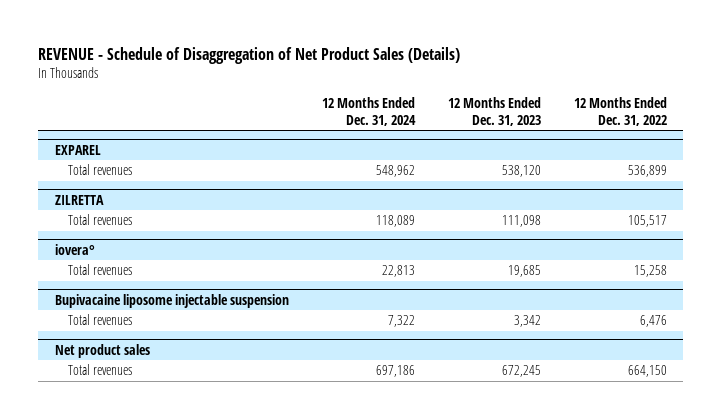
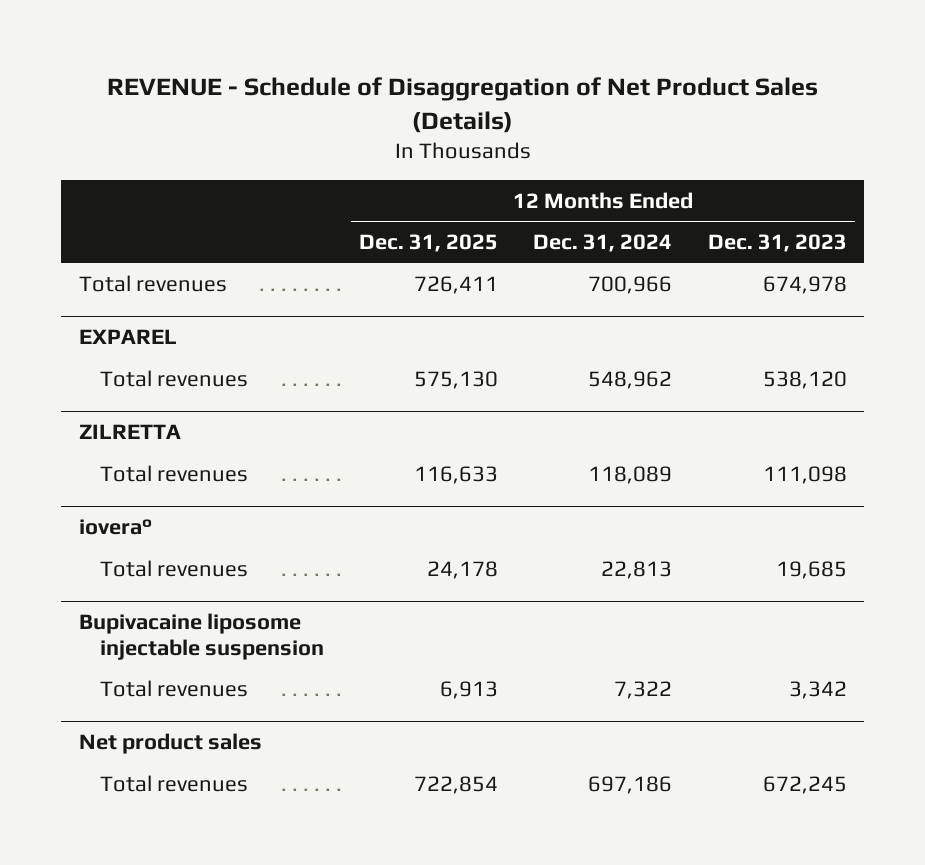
[573,96,667,126] 12 Months Ended Dec. 31, 2022 -> none
none -> [359,233,499,252] Dec. 31, 2025
none -> [78,274,227,292] Total revenues

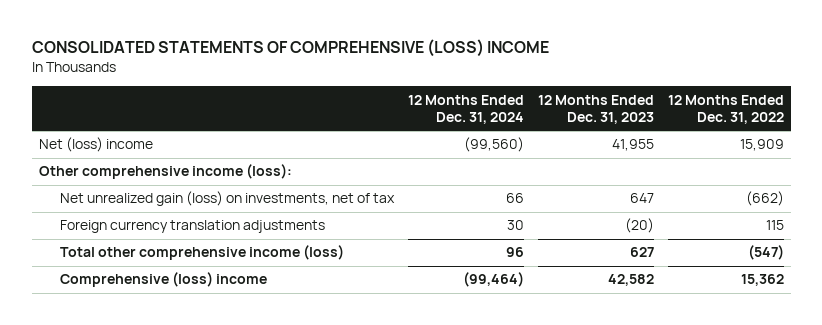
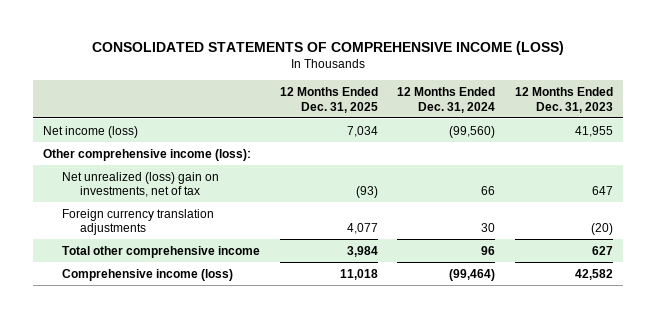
[31,39,549,58] CONSOLIDATED STATEMENTS OF COMPREHENSIVE (LOSS) INCOME -> [92,41,565,56] CONSOLIDATED STATEMENTS OF COMPREHENSIVE INCOME (LOSS)
[667,94,784,125] 12 Months Ended Dec. 31, 2022 -> none
none -> [279,86,378,113] 12 Months Ended Dec. 31, 2025
[38,137,153,153] Net (loss) income -> [43,125,139,138] Net income (loss)
[59,191,395,207] Net unrealized gain (loss) on investments, net of tax -> [61,171,219,198] Net unrealized (loss) gain on investments, net of tax
[59,245,344,261] Total other comprehensive income (loss) -> [61,245,260,258] Total other comprehensive income
[59,272,267,288] Comprehensive (loss) income -> [61,268,233,281] Comprehensive income (loss)

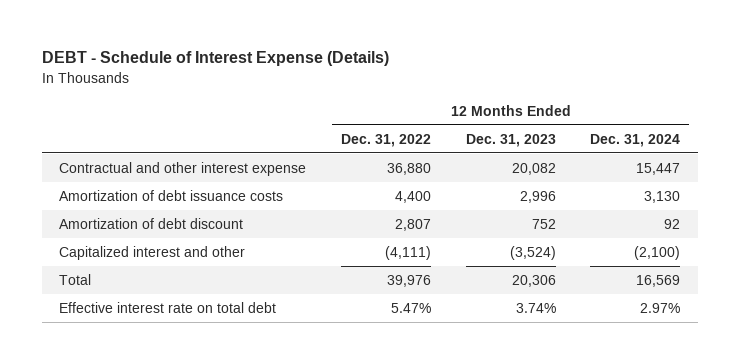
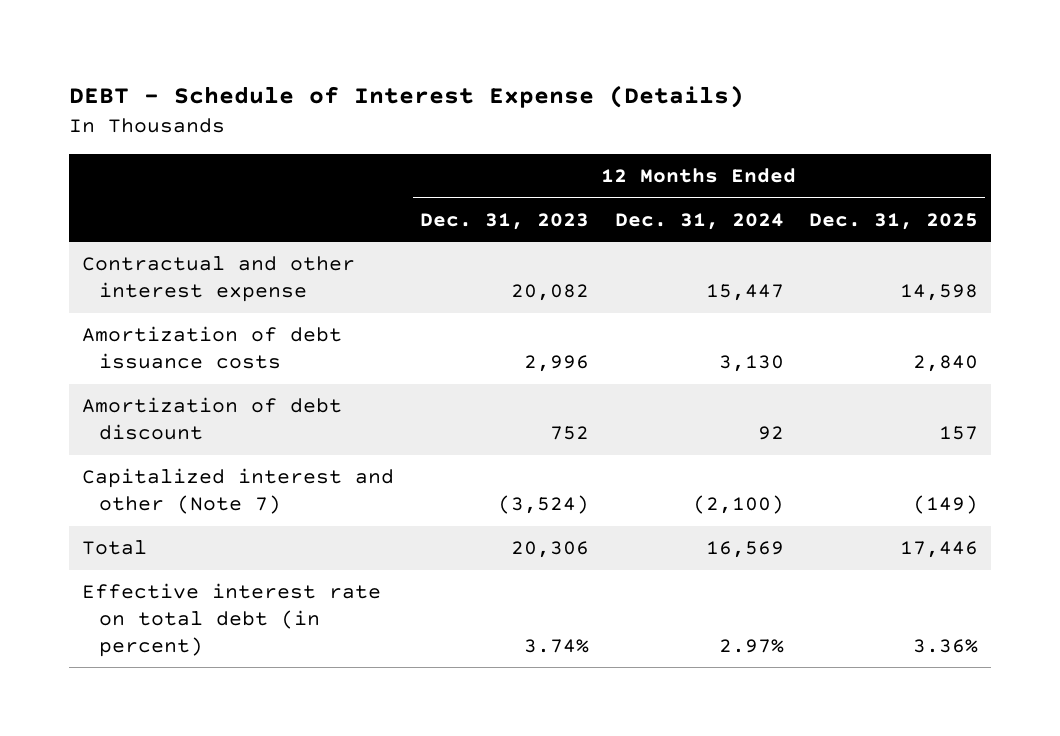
[340,133,431,147] Dec. 31, 2022 -> none
none -> [809,212,979,230] Dec. 31, 2025
[58,245,245,260] Capitalized interest and other -> [82,468,395,515] Capitalized interest and other (Note 7)
[58,301,276,313] Effective interest rate on total debt -> [82,583,382,657] Effective interest rate on total debt (in percent)

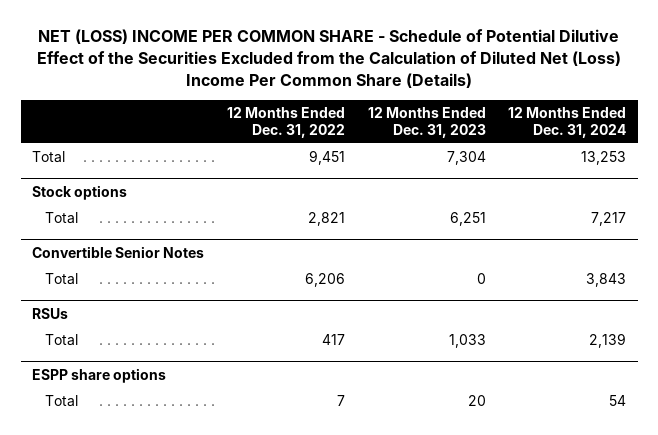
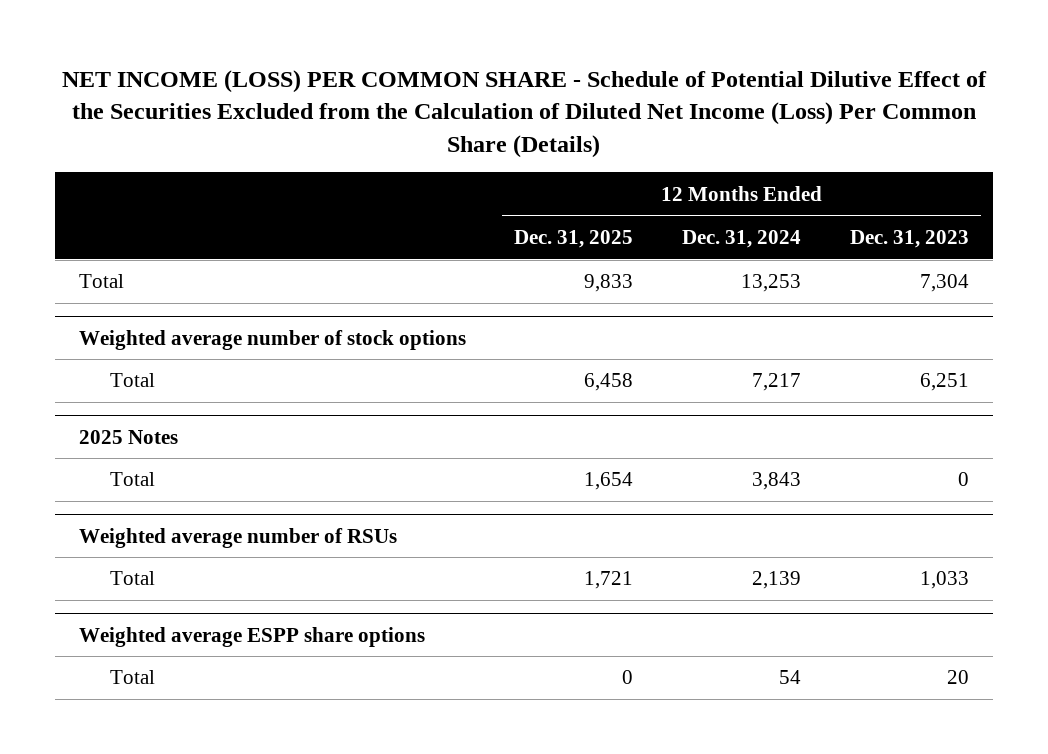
[37,29,622,89] NET (LOSS) INCOME PER COMMON SHARE - Schedule of Potential Dilutive Effect of the Securities Excluded from the Calculation of Diluted Net (Loss) Income Per Common Share (Details) -> [61,69,987,158] NET INCOME (LOSS) PER COMMON SHARE - Schedule of Potential Dilutive Effect of the Securities Excluded from the Calculation of Diluted Net Income (Loss) Per Common Share (Details)
[226,107,345,138] 12 Months Ended Dec. 31, 2022 -> none
none -> [514,229,634,248] Dec. 31, 2025
[32,184,128,200] Stock options -> [78,329,466,350] Weighted average number of stock options
[32,245,205,258] Convertible Senior Notes -> [78,429,178,444] 2025 Notes
[32,307,69,319] RSUs -> [78,527,397,548] Weighted average number of RSUs
[32,367,167,383] ESPP share options -> [78,626,425,647] Weighted average ESPP share options

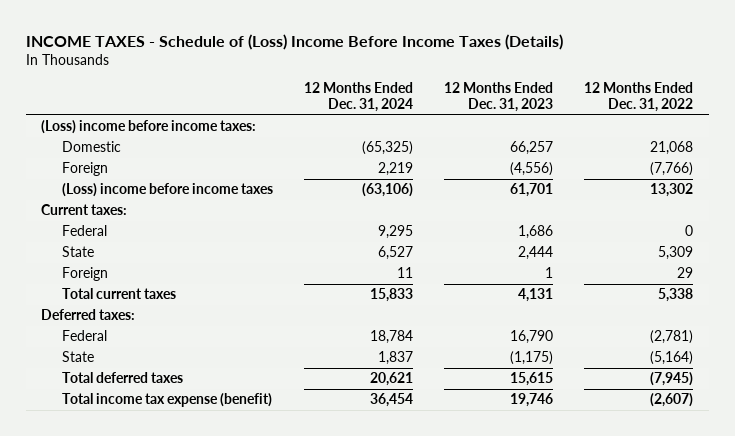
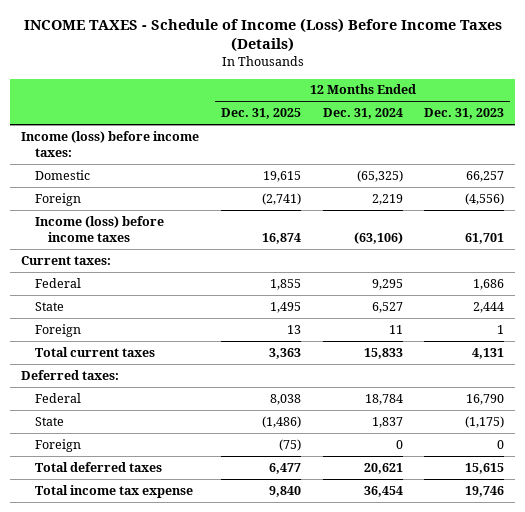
[25,33,563,50] INCOME TAXES - Schedule of (Loss) Income Before Income Taxes (Details) -> [23,17,502,53] INCOME TAXES - Schedule of Income (Loss) Before Income Taxes (Details)
[584,82,694,113] 12 Months Ended Dec. 31, 2022 -> none
none -> [220,108,301,120] Dec. 31, 2025
[41,120,257,135] (Loss) income before income taxes: -> [21,130,200,157] Income (loss) before income taxes:
[62,183,274,198] (Loss) income before income taxes -> [34,215,164,242] Income (loss) before income taxes
none -> [34,438,81,452] Foreign
[62,393,273,408] Total income tax expense (benefit) -> [34,484,193,498] Total income tax expense

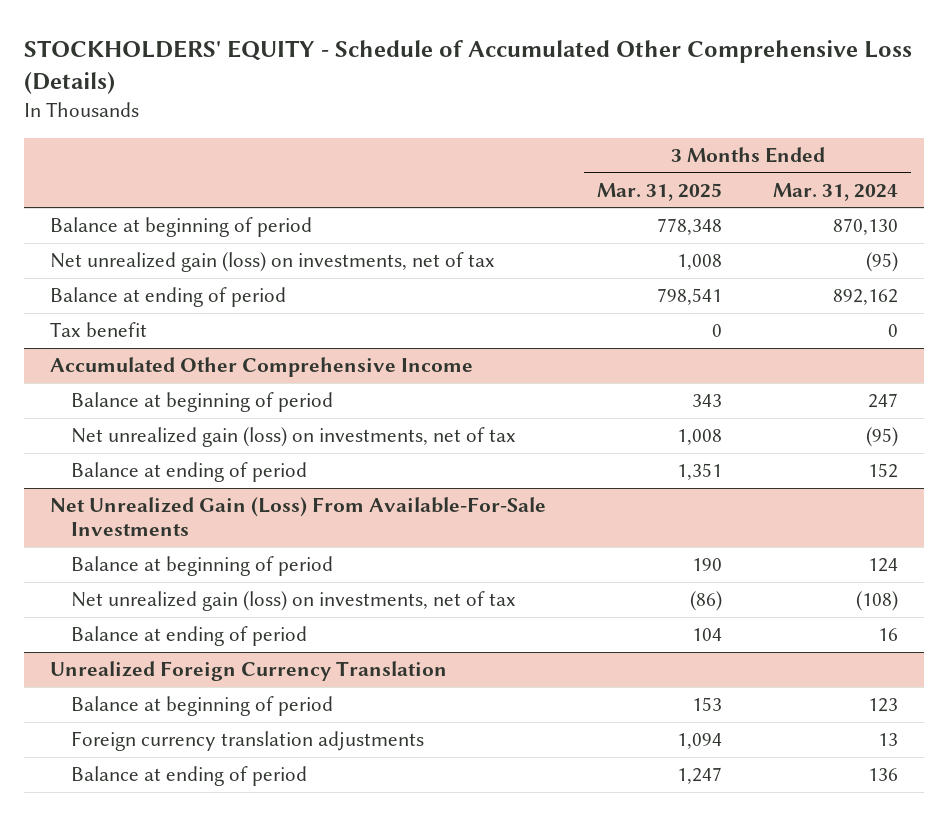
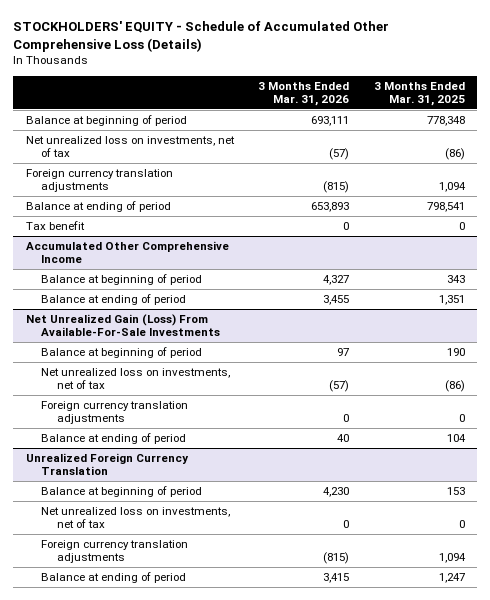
[773,182,899,201] Mar. 31, 2024 -> none
none -> [258,81,350,106] 3 Months Ended Mar. 31, 2026
[49,252,495,273] Net unrealized gain (loss) on investments, net of tax -> [25,135,235,158] Net unrealized loss on investments, net of tax
[677,254,723,271] 1,008 -> [444,148,465,161] (86)
none -> [25,168,173,193] Foreign currency translation adjustments
[70,427,516,448] Net unrealized gain (loss) on investments, net of tax -> none
[70,591,516,612] Net unrealized gain (loss) on investments, net of tax -> [41,367,231,390] Net unrealized loss on investments, net of tax
none -> [41,400,189,425] Foreign currency translation adjustments
none -> [41,506,231,529] Net unrealized loss on investments, net of tax

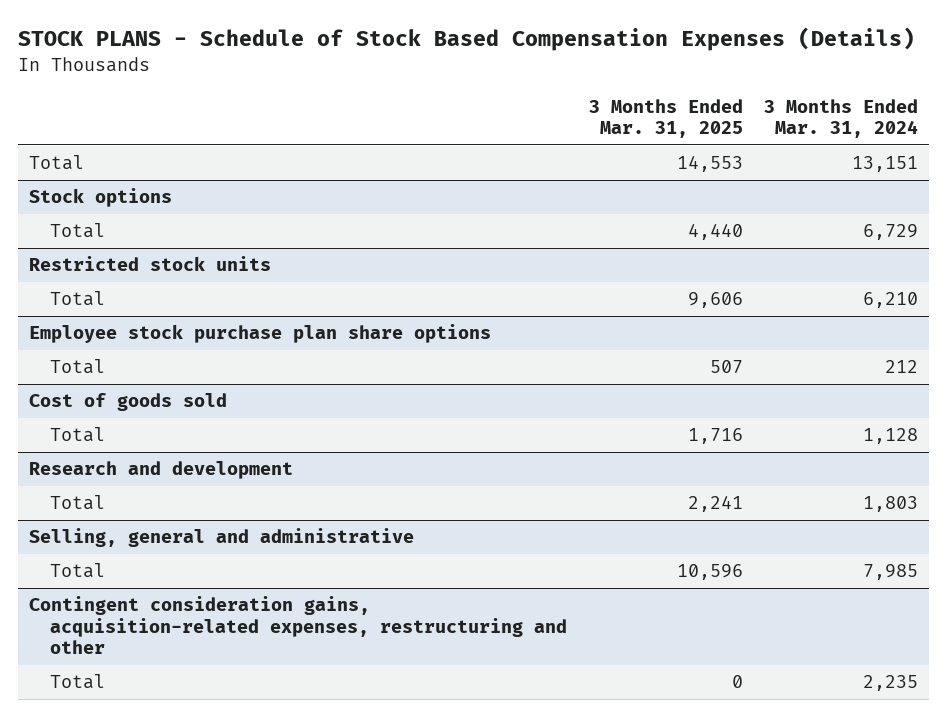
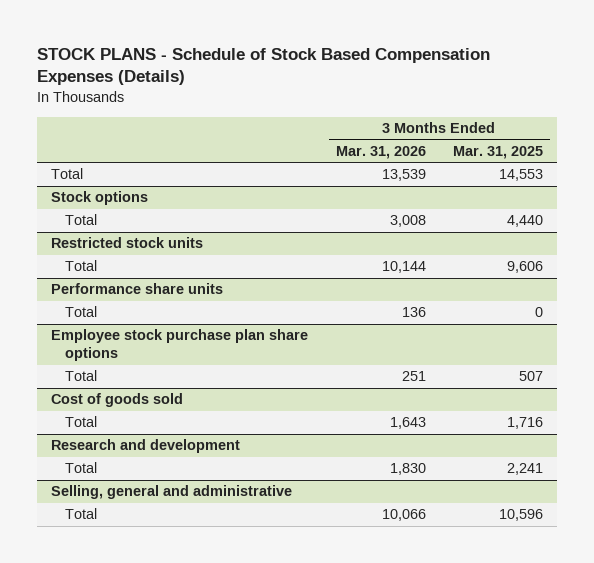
[764,98,919,139] 3 Months Ended Mar. 31, 2024 -> none
none -> [335,145,426,159] Mar. 31, 2026
none -> [50,283,223,295] Performance share units
none -> [64,306,97,318] Total
[28,596,568,655] Contingent consideration gains, acquisition-related expenses, restructuring and other -> none
[50,674,106,690] Total -> none

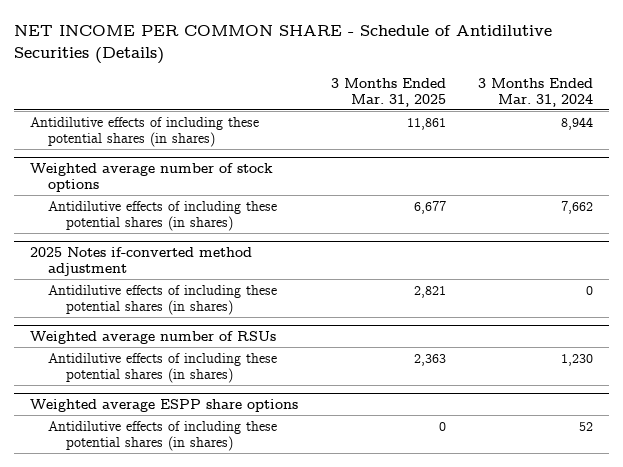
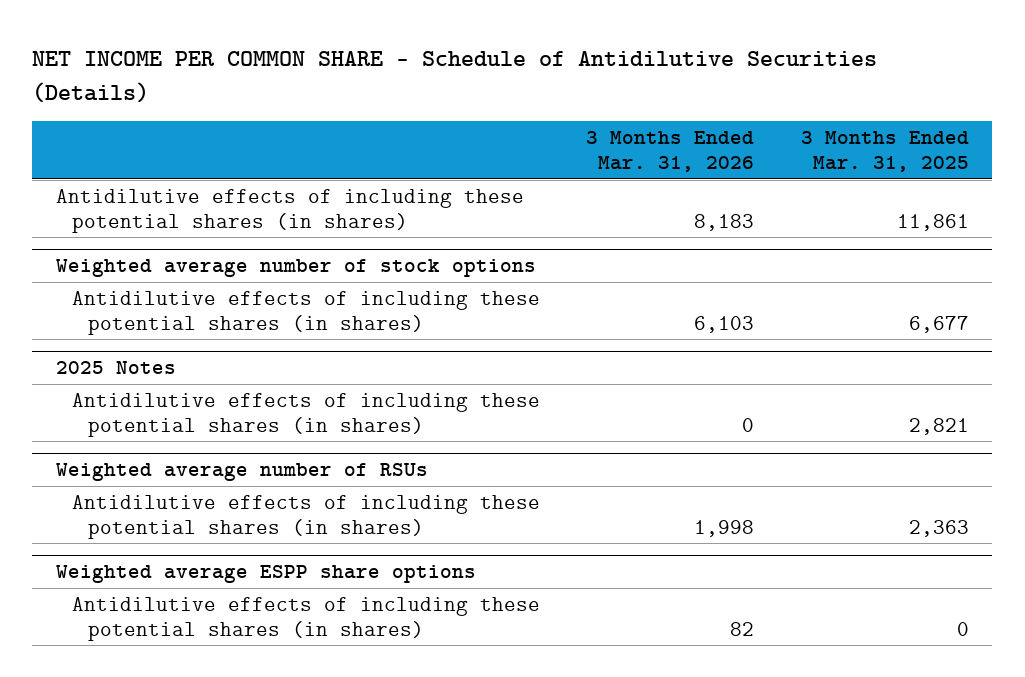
[477,77,593,107] 3 Months Ended Mar. 31, 2024 -> none
none -> [586,130,755,173] 3 Months Ended Mar. 31, 2026
[30,246,253,277] 2025 Notes if-converted method adjustment -> [55,361,176,375] 2025 Notes

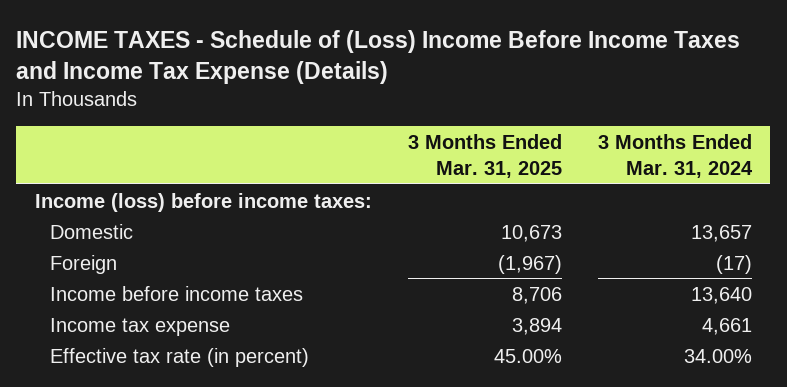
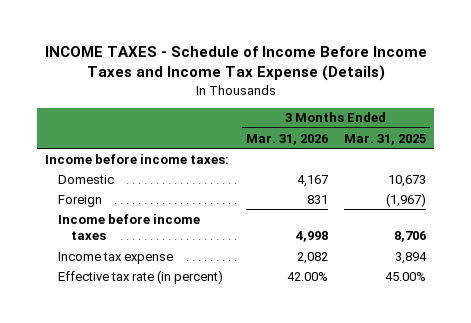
[16,29,741,85] INCOME TAXES - Schedule of (Loss) Income Before Income Taxes and Income Tax Expense (Details) -> [44,46,427,82] INCOME TAXES - Schedule of Income Before Income Taxes and Income Tax Expense (Details)
[598,134,754,178] 3 Months Ended Mar. 31, 2024 -> none
none -> [245,133,328,145] Mar. 31, 2026
[34,192,372,212] Income (loss) before income taxes: -> [45,153,230,164] Income before income taxes:

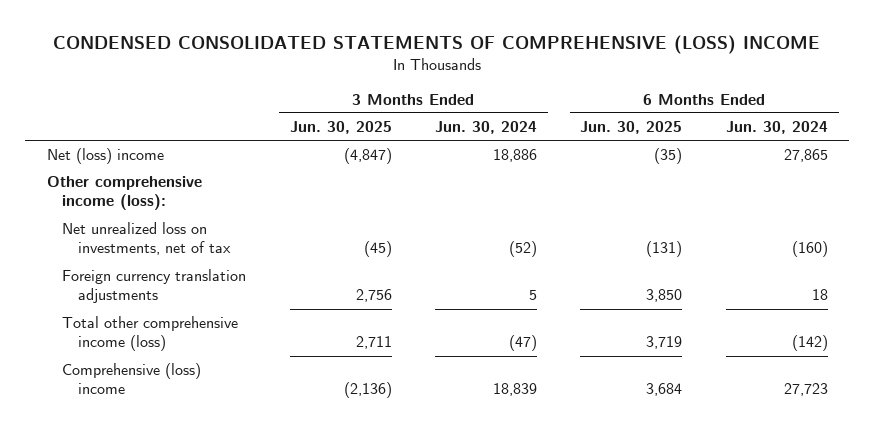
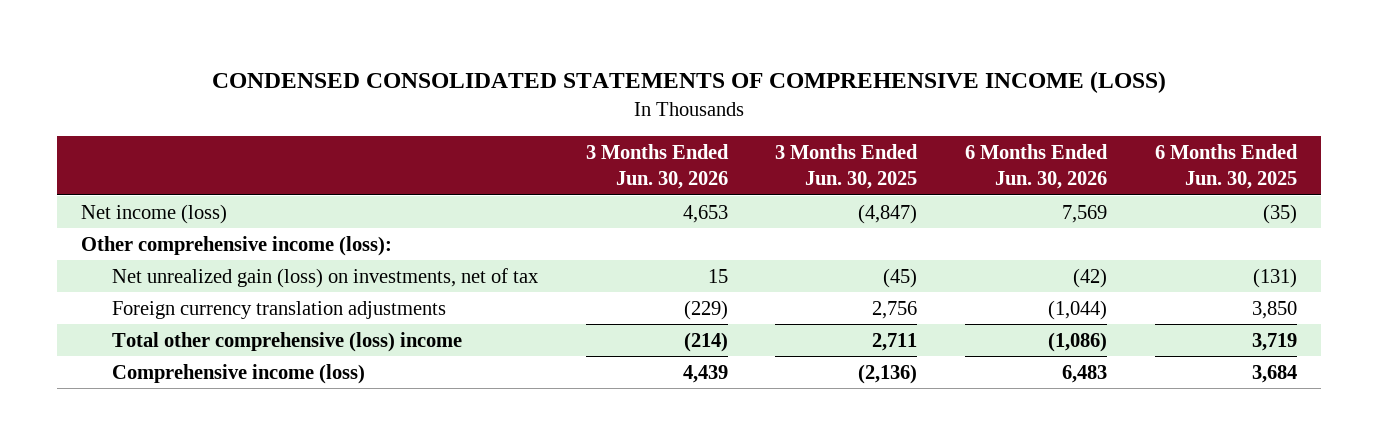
[53,35,821,55] CONDENSED CONSOLIDATED STATEMENTS OF COMPREHENSIVE (LOSS) INCOME -> [211,71,1166,94] CONDENSED CONSOLIDATED STATEMENTS OF COMPREHENSIVE INCOME (LOSS)
[435,121,538,135] Jun. 30, 2024 -> none
[725,121,828,135] Jun. 30, 2024 -> none
none -> [585,143,729,189] 3 Months Ended Jun. 30, 2026
none -> [965,143,1109,189] 6 Months Ended Jun. 30, 2026
[46,148,164,165] Net (loss) income -> [80,203,227,224] Net income (loss)
[62,222,232,256] Net unrealized loss on investments, net of tax -> [111,267,538,288] Net unrealized gain (loss) on investments, net of tax
[62,316,239,352] Total other comprehensive income (loss) -> [111,331,462,352] Total other comprehensive (loss) income
[62,363,202,395] Comprehensive (loss) income -> [111,363,365,384] Comprehensive income (loss)

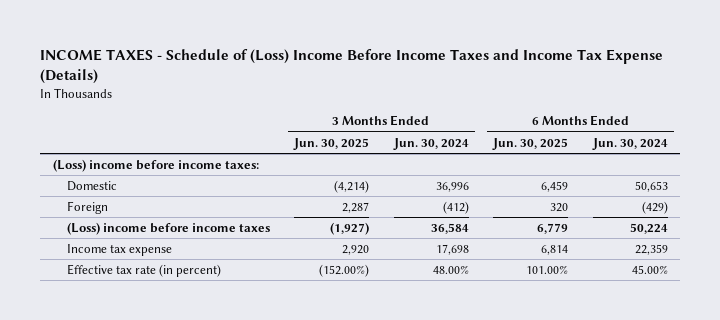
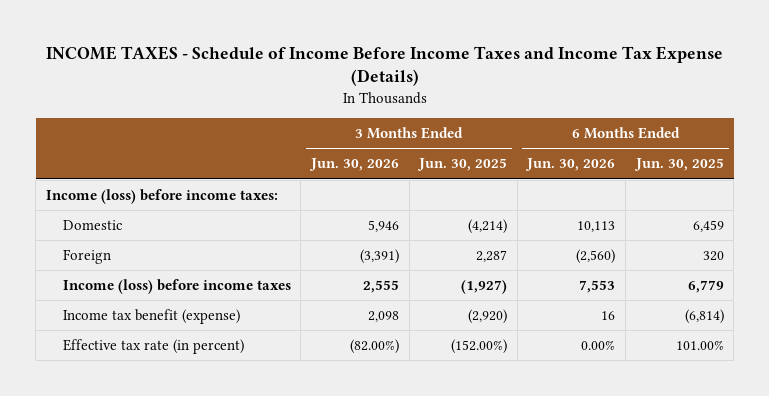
[40,49,664,85] INCOME TAXES - Schedule of (Loss) Income Before Income Taxes and Income Tax Expense (Details) -> [45,46,723,87] INCOME TAXES - Schedule of Income Before Income Taxes and Income Tax Expense (Details)
[392,137,469,150] Jun. 30, 2024 -> none
[591,137,668,150] Jun. 30, 2024 -> none
none -> [309,158,400,172] Jun. 30, 2026
none -> [525,158,616,172] Jun. 30, 2026
[52,158,259,172] (Loss) income before income taxes: -> [45,189,278,205] Income (loss) before income taxes:
[66,221,270,235] (Loss) income before income taxes -> [62,279,291,295] Income (loss) before income taxes
[66,243,172,256] Income tax expense -> [62,309,240,325] Income tax benefit (expense)
[342,244,370,255] 2,920 -> [468,309,508,325] (2,920)
[541,244,569,255] 6,814 -> [684,309,724,325] (6,814)

